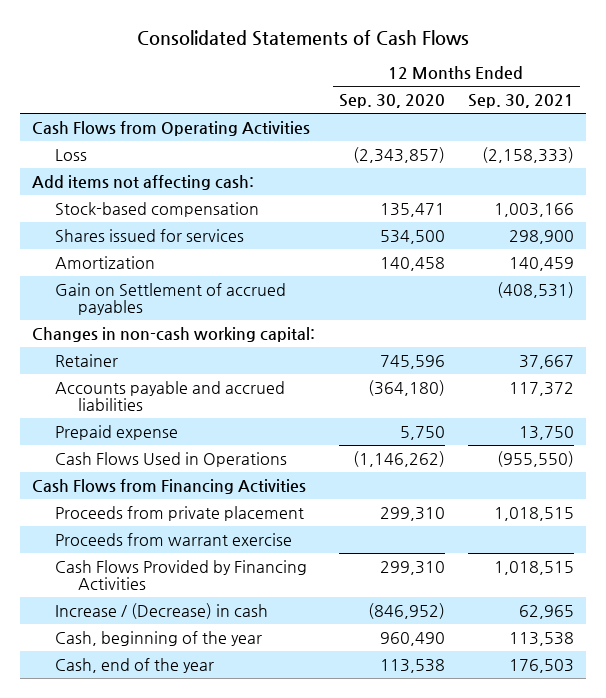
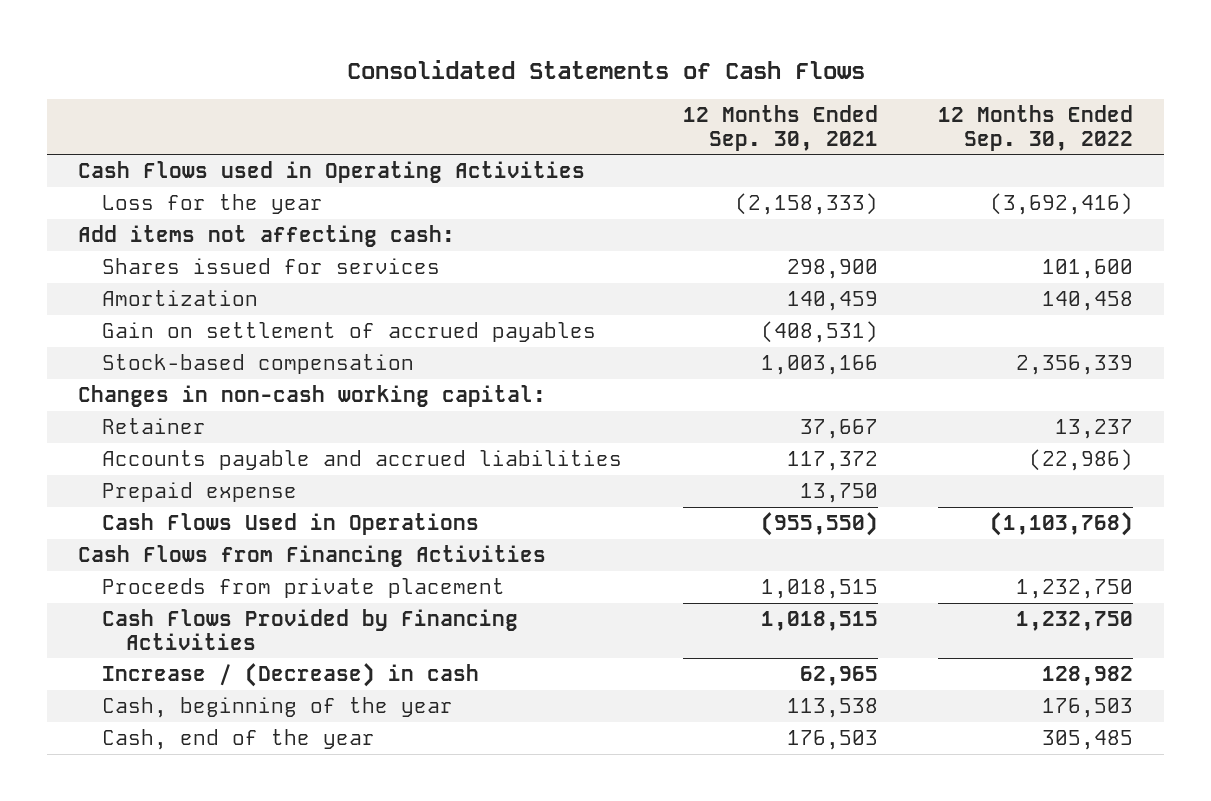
[338,94,445,109] Sep. 30, 2020 -> none
none -> [938,105,1134,151] 12 Months Ended Sep. 30, 2022
[32,120,311,136] Cash Flows from Operating Activities -> [77,160,585,183] Cash Flows used in Operating Activities
[55,148,88,161] Loss -> [102,193,324,214] Loss for the year
[55,282,287,316] Gain on Settlement of accrued payables -> [102,321,597,342] Gain on settlement of accrued payables
[55,201,260,217] Stock-based compensation -> [102,353,415,374] Stock-based compensation
[55,532,293,546] Proceeds from warrant exercise -> none

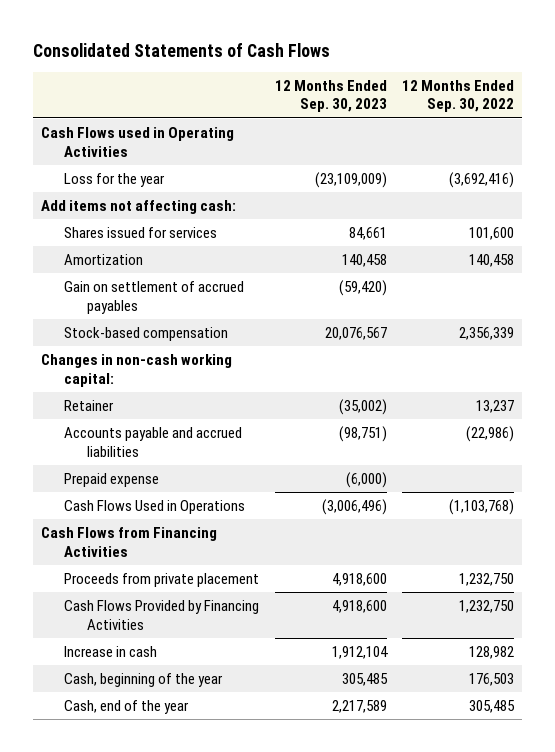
[682,105,878,151] 12 Months Ended Sep. 30, 2021 -> none
none -> [274,79,387,113] 12 Months Ended Sep. 30, 2023
[102,662,480,687] Increase / (Decrease) in cash -> [64,645,158,657] Increase in cash

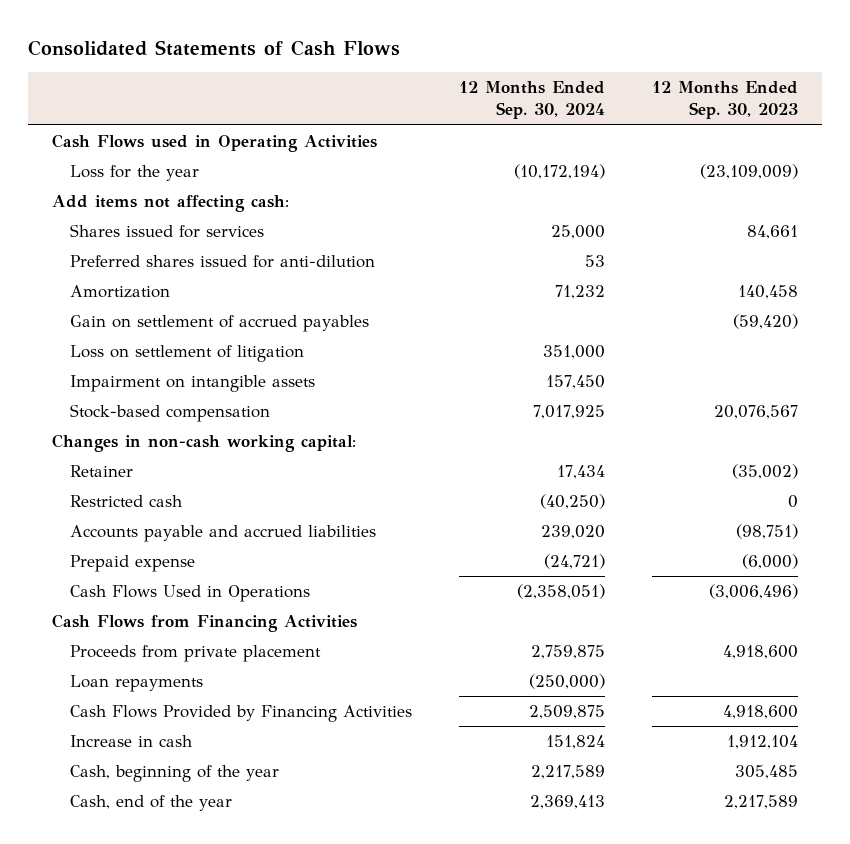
[401,79,514,113] 12 Months Ended Sep. 30, 2022 -> none
none -> [459,81,606,120] 12 Months Ended Sep. 30, 2024
none -> [70,255,376,269] Preferred shares issued for anti-dilution
none -> [70,345,305,363] Loss on settlement of litigation
none -> [70,375,316,393] Impairment on intangible assets
none -> [70,495,183,508] Restricted cash
none -> [70,675,204,693] Loan repayments

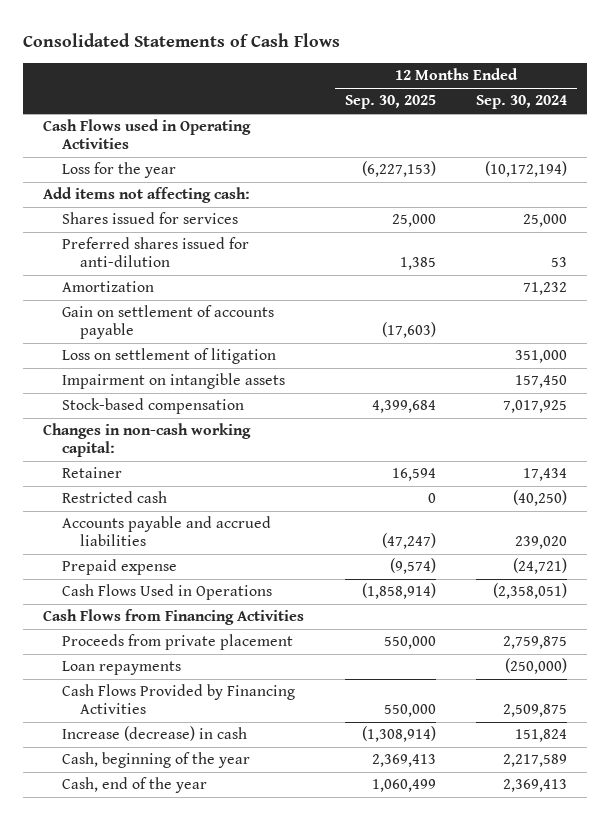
[652,81,799,120] 12 Months Ended Sep. 30, 2023 -> none
none -> [344,95,436,110] Sep. 30, 2025
[70,315,370,333] Gain on settlement of accrued payables -> [61,305,274,340] Gain on settlement of accounts payable
[70,735,193,748] Increase in cash -> [61,726,247,742] Increase (decrease) in cash

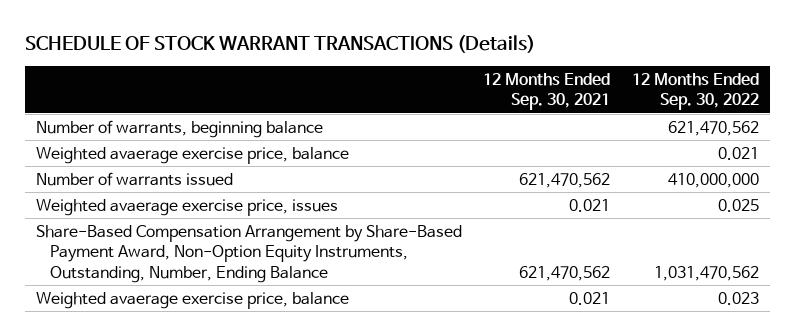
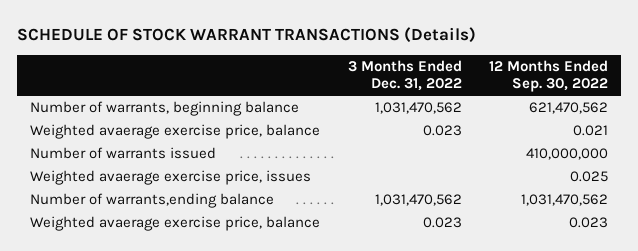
[483,73,611,111] 12 Months Ended Sep. 30, 2021 -> none
none -> [347,59,462,92] 3 Months Ended Dec. 31, 2022
[36,224,463,283] Share-Based Compensation Arrangement by Share-Based Payment Award, Non-Option Equity Instruments, Outstanding, Number, Ending Balance -> [30,192,275,208] Number of warrants,ending balance

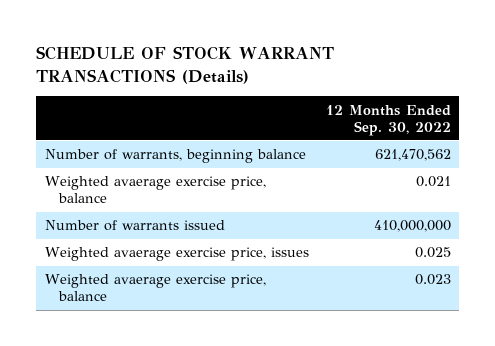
[347,59,462,92] 3 Months Ended Dec. 31, 2022 -> none
[30,192,275,208] Number of warrants,ending balance -> none

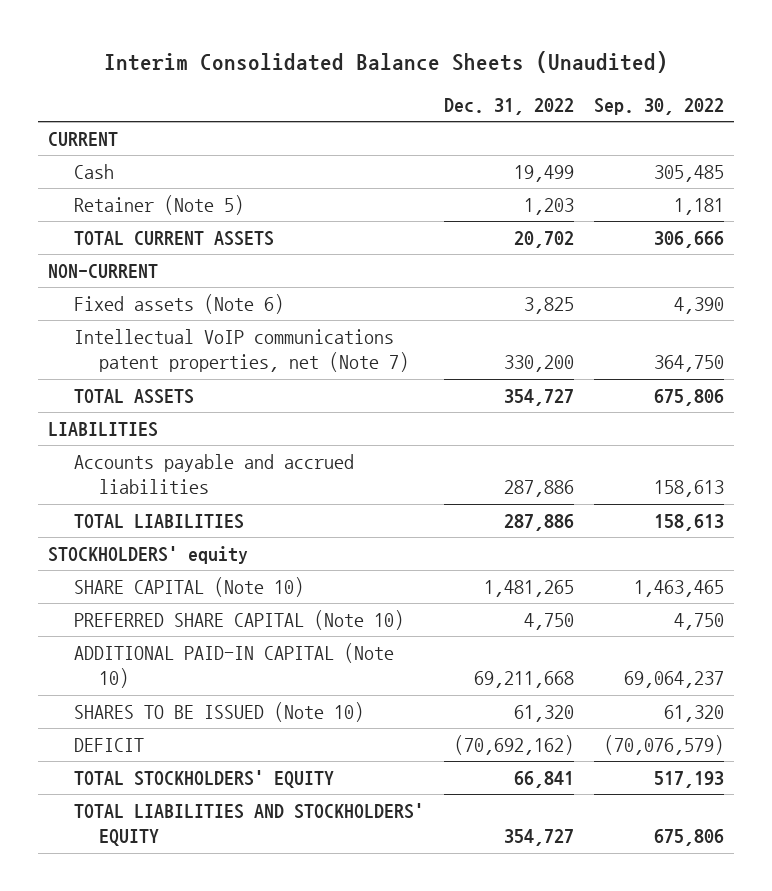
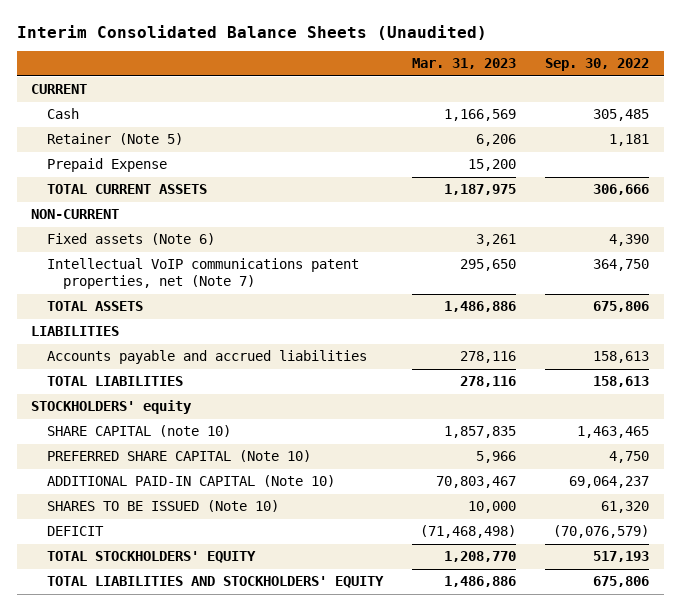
[443,98,574,116] Dec. 31, 2022 -> none
none -> [412,58,517,70] Mar. 31, 2023
none -> [47,158,168,173] Prepaid Expense
[73,576,304,597] SHARE CAPITAL (Note 10) -> [47,425,232,438] SHARE CAPITAL (note 10)

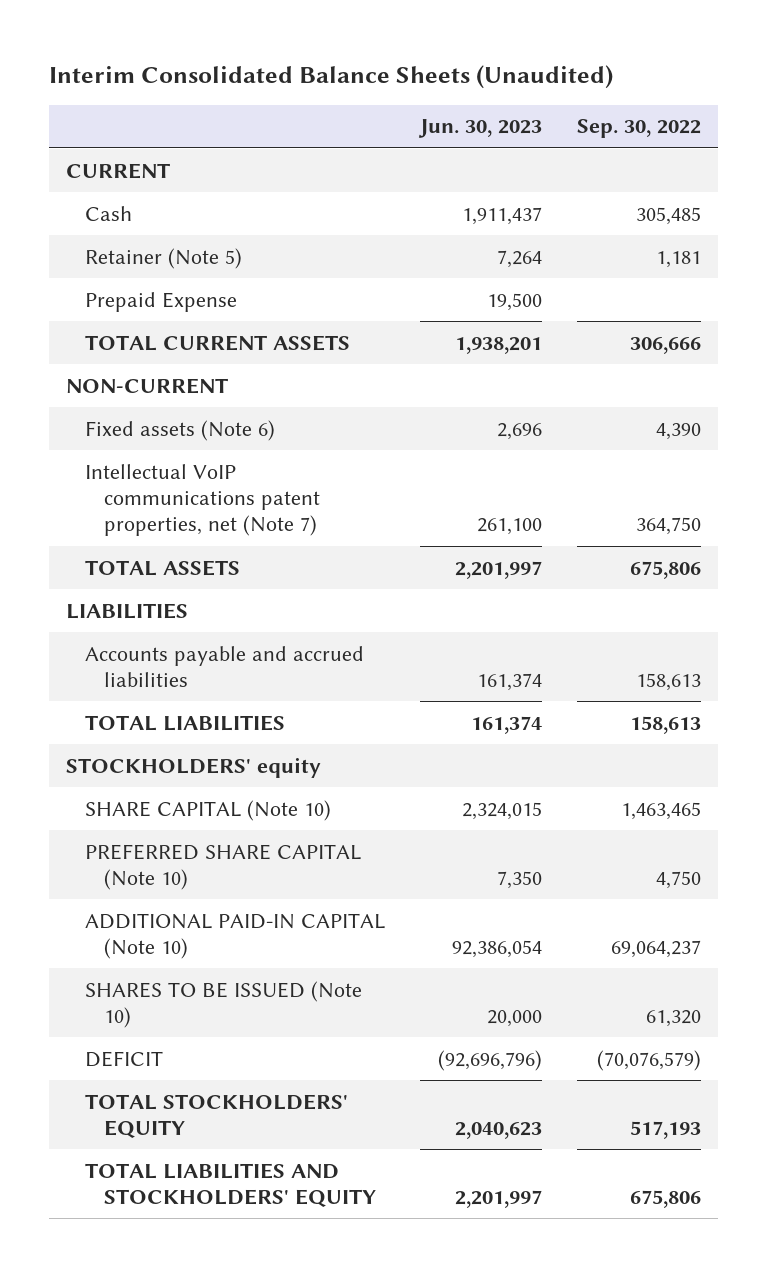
[412,58,517,70] Mar. 31, 2023 -> none
none -> [418,119,543,139] Jun. 30, 2023
[47,425,232,438] SHARE CAPITAL (note 10) -> [85,799,332,821] SHARE CAPITAL (Note 10)

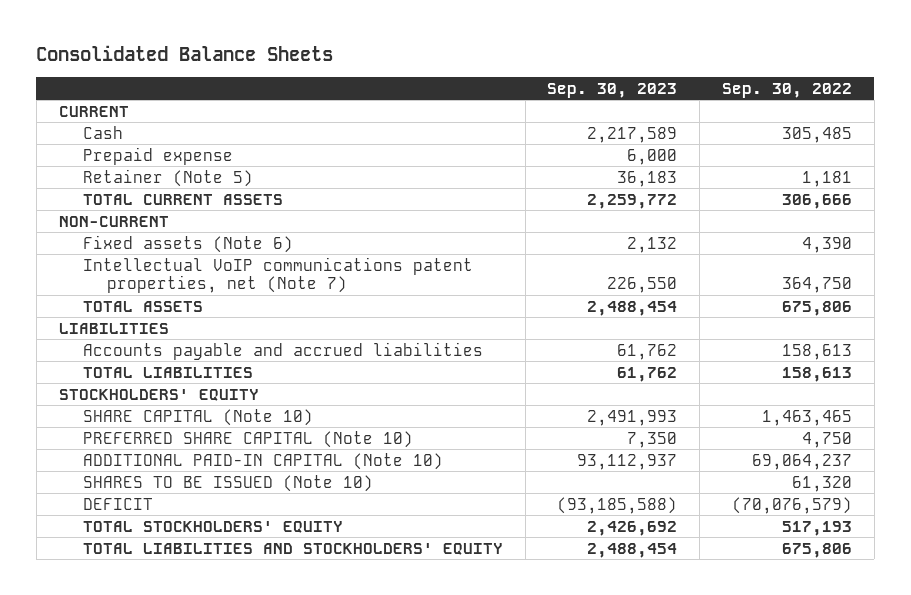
[48,64,613,89] Interim Consolidated Balance Sheets (Unaudited) -> [36,45,334,62] Consolidated Balance Sheets
[418,119,543,139] Jun. 30, 2023 -> none
none -> [547,82,678,98] Sep. 30, 2023
none -> [82,146,233,165] Prepaid expense
[85,291,238,312] Prepaid Expense -> none
[66,756,322,778] STOCKHOLDERS' equity -> [58,388,259,401] STOCKHOLDERS' EQUITY

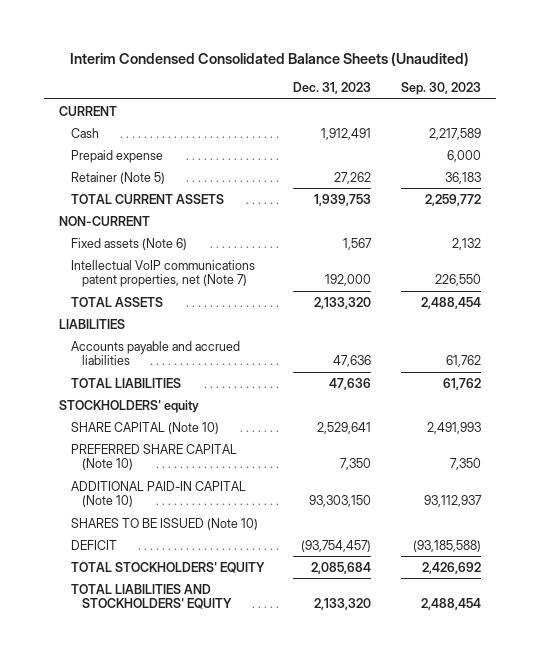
[36,45,334,62] Consolidated Balance Sheets -> [70,51,470,66] Interim Condensed Consolidated Balance Sheets (Unaudited)
[722,82,853,98] Sep. 30, 2022 -> none
none -> [293,82,372,95] Dec. 31, 2023
[58,388,259,401] STOCKHOLDERS' EQUITY -> [59,399,200,413] STOCKHOLDERS' equity

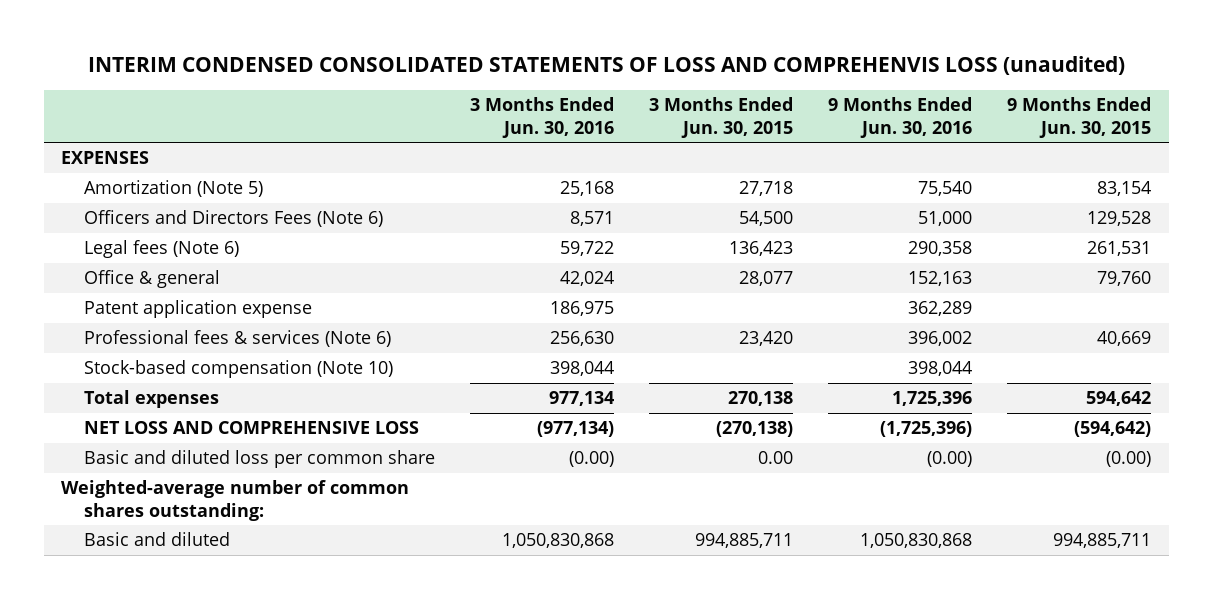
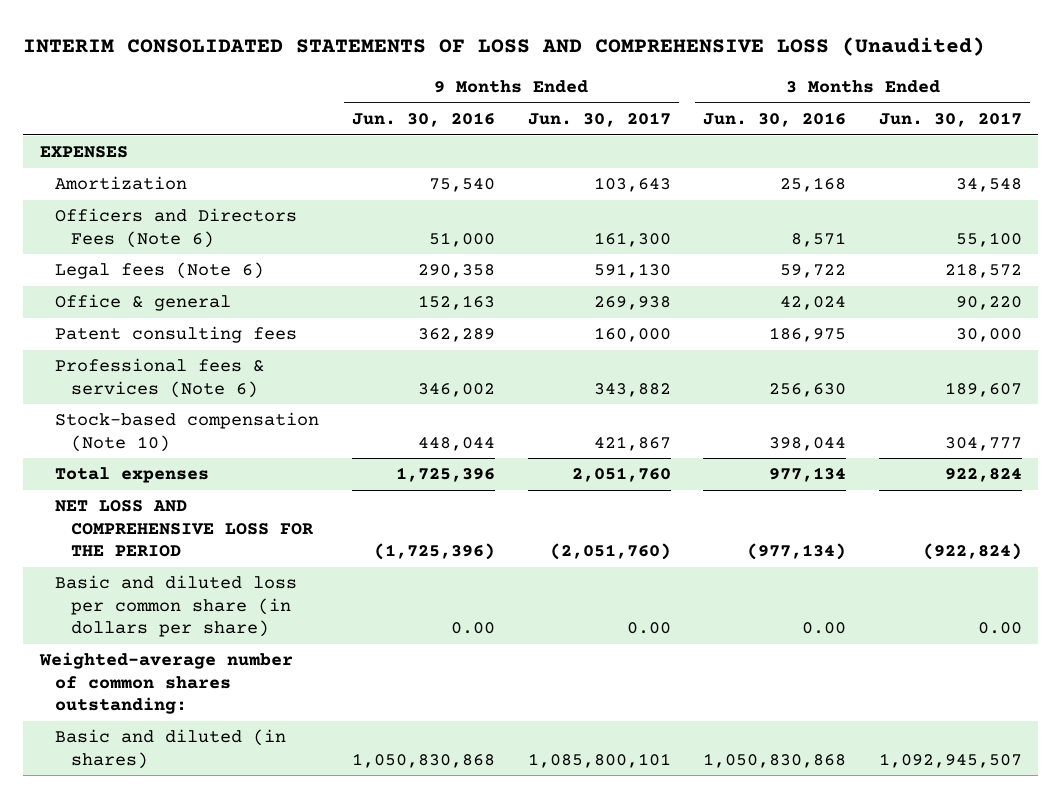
[88,55,1126,75] INTERIM CONDENSED CONSOLIDATED STATEMENTS OF LOSS AND COMPREHENVIS LOSS (unaudited) -> [23,37,986,57] INTERIM CONSOLIDATED STATEMENTS OF LOSS AND COMPREHENSIVE LOSS (Unaudited)
[649,97,794,138] 3 Months Ended Jun. 30, 2015 -> none
[1007,97,1152,138] 9 Months Ended Jun. 30, 2015 -> none
none -> [527,112,671,128] Jun. 30, 2017
none -> [879,112,1023,128] Jun. 30, 2017
[84,180,264,198] Amortization (Note 5) -> [55,176,188,191] Amortization
[84,300,313,319] Patent application expense -> [55,326,298,344] Patent consulting fees
[908,331,973,347] 396,002 -> [417,382,495,397] 346,002
[908,361,973,377] 398,044 -> [417,436,495,451] 448,044
[84,421,420,435] NET LOSS AND COMPREHENSIVE LOSS -> [55,500,313,558] NET LOSS AND COMPREHENSIVE LOSS FOR THE PERIOD
[84,450,436,469] Basic and diluted loss per common share -> [55,575,298,638] Basic and diluted loss per common share (in dollars per share)
[569,451,615,468] (0.00) -> [802,622,847,635] 0.00
[927,451,973,468] (0.00) -> [450,622,495,635] 0.00
[84,532,231,547] Basic and diluted -> [55,729,287,769] Basic and diluted (in shares)

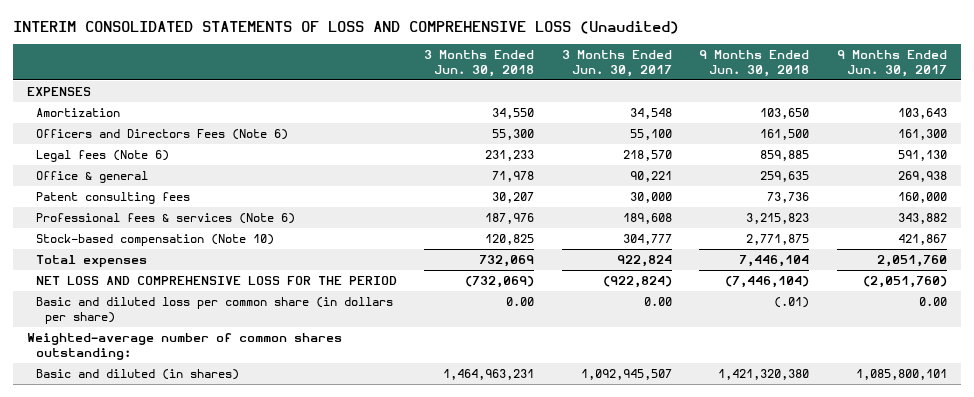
[351,112,495,128] Jun. 30, 2016 -> none
[703,112,847,128] Jun. 30, 2016 -> none
none -> [424,50,535,78] 3 Months Ended Jun. 30, 2018
none -> [699,50,810,78] 9 Months Ended Jun. 30, 2018
[945,263,1023,279] 218,572 -> [622,150,672,162] 218,570
[956,296,1023,311] 90,220 -> [629,171,672,183] 90,221
[945,381,1023,397] 189,607 -> [622,213,672,225] 189,608

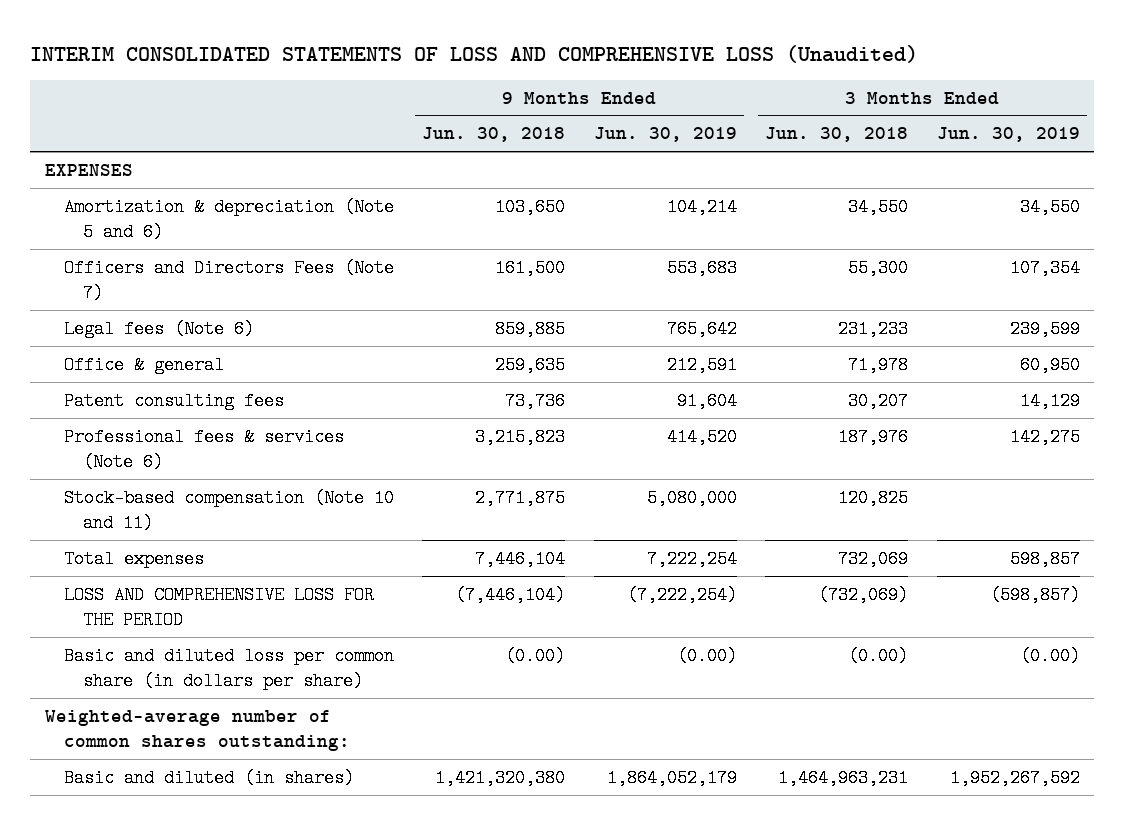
[561,50,672,78] 3 Months Ended Jun. 30, 2017 -> none
[836,50,947,78] 9 Months Ended Jun. 30, 2017 -> none
none -> [593,127,737,143] Jun. 30, 2019
none -> [936,127,1080,143] Jun. 30, 2019
[35,108,120,118] Amortization -> [63,197,394,241] Amortization & depreciation (Note 5 and 6)
[35,129,288,141] Officers and Directors Fees (Note 6) -> [63,258,394,302] Officers and Directors Fees (Note 7)
[35,234,274,247] Stock-based compensation (Note 10) -> [63,488,394,532] Stock-based compensation (Note 10 and 11)
[35,276,397,286] NET LOSS AND COMPREHENSIVE LOSS FOR THE PERIOD -> [63,585,374,629] LOSS AND COMPREHENSIVE LOSS FOR THE PERIOD
[506,297,535,307] 0.00 -> [848,646,909,665] (0.00)
[774,297,810,309] (.01) -> [505,646,566,665] (0.00)

